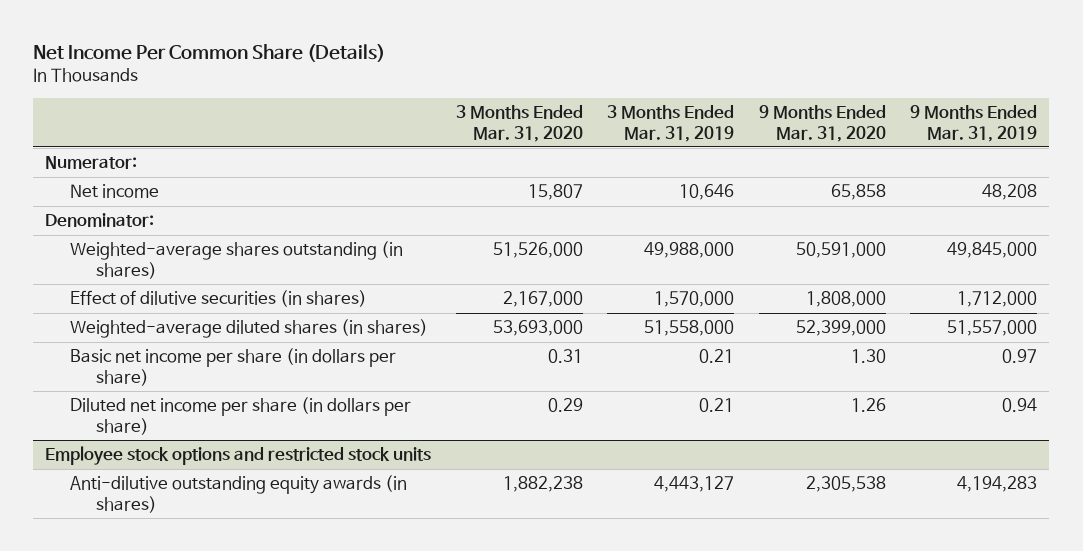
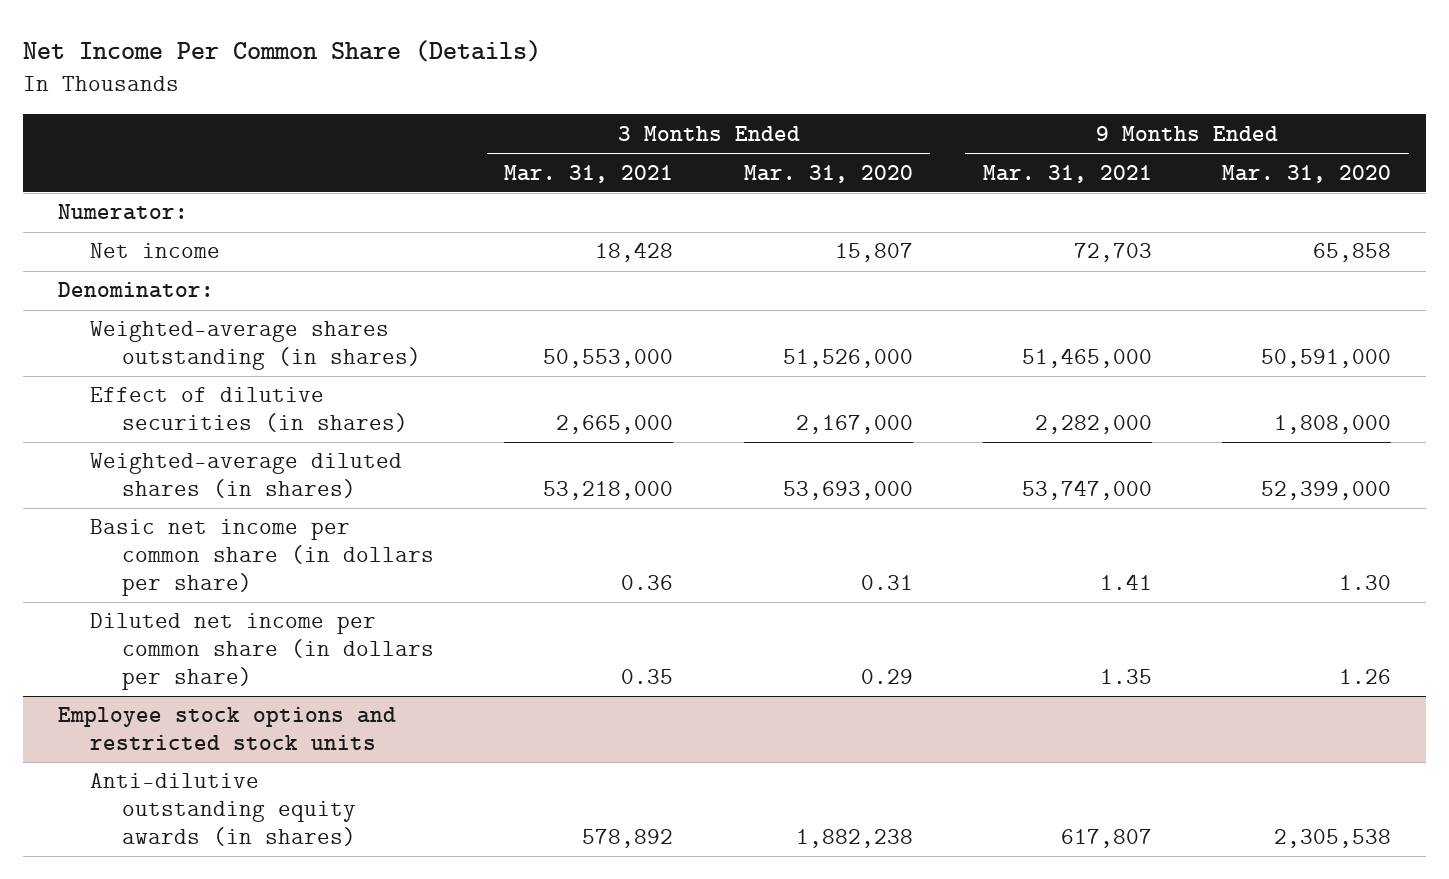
[607,104,735,142] 3 Months Ended Mar. 31, 2019 -> none
[910,104,1038,142] 9 Months Ended Mar. 31, 2019 -> none
none -> [504,164,674,183] Mar. 31, 2021
none -> [982,164,1152,183] Mar. 31, 2021
[70,348,397,386] Basic net income per share (in dollars per share) -> [90,519,435,596] Basic net income per common share (in dollars per share)
[70,397,412,435] Diluted net income per share (in dollars per share) -> [90,613,435,690] Diluted net income per common share (in dollars per share)

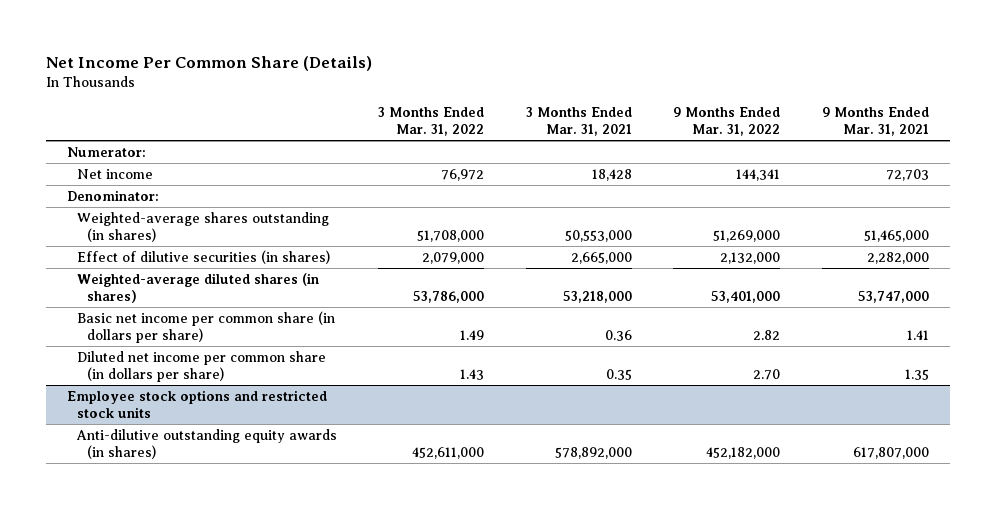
[743,164,913,183] Mar. 31, 2020 -> none
[1222,164,1392,183] Mar. 31, 2020 -> none
none -> [378,106,485,136] 3 Months Ended Mar. 31, 2022
none -> [673,106,781,136] 9 Months Ended Mar. 31, 2022
[582,828,674,848] 578,892 -> [554,446,632,459] 578,892,000
[1060,828,1152,848] 617,807 -> [852,446,929,459] 617,807,000

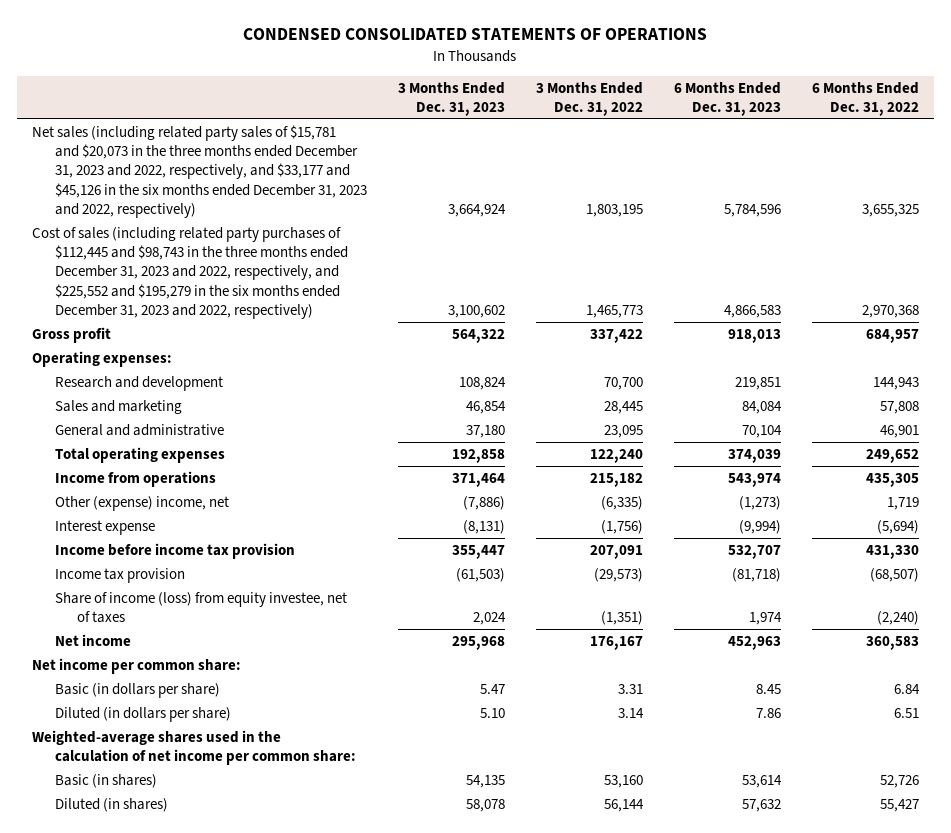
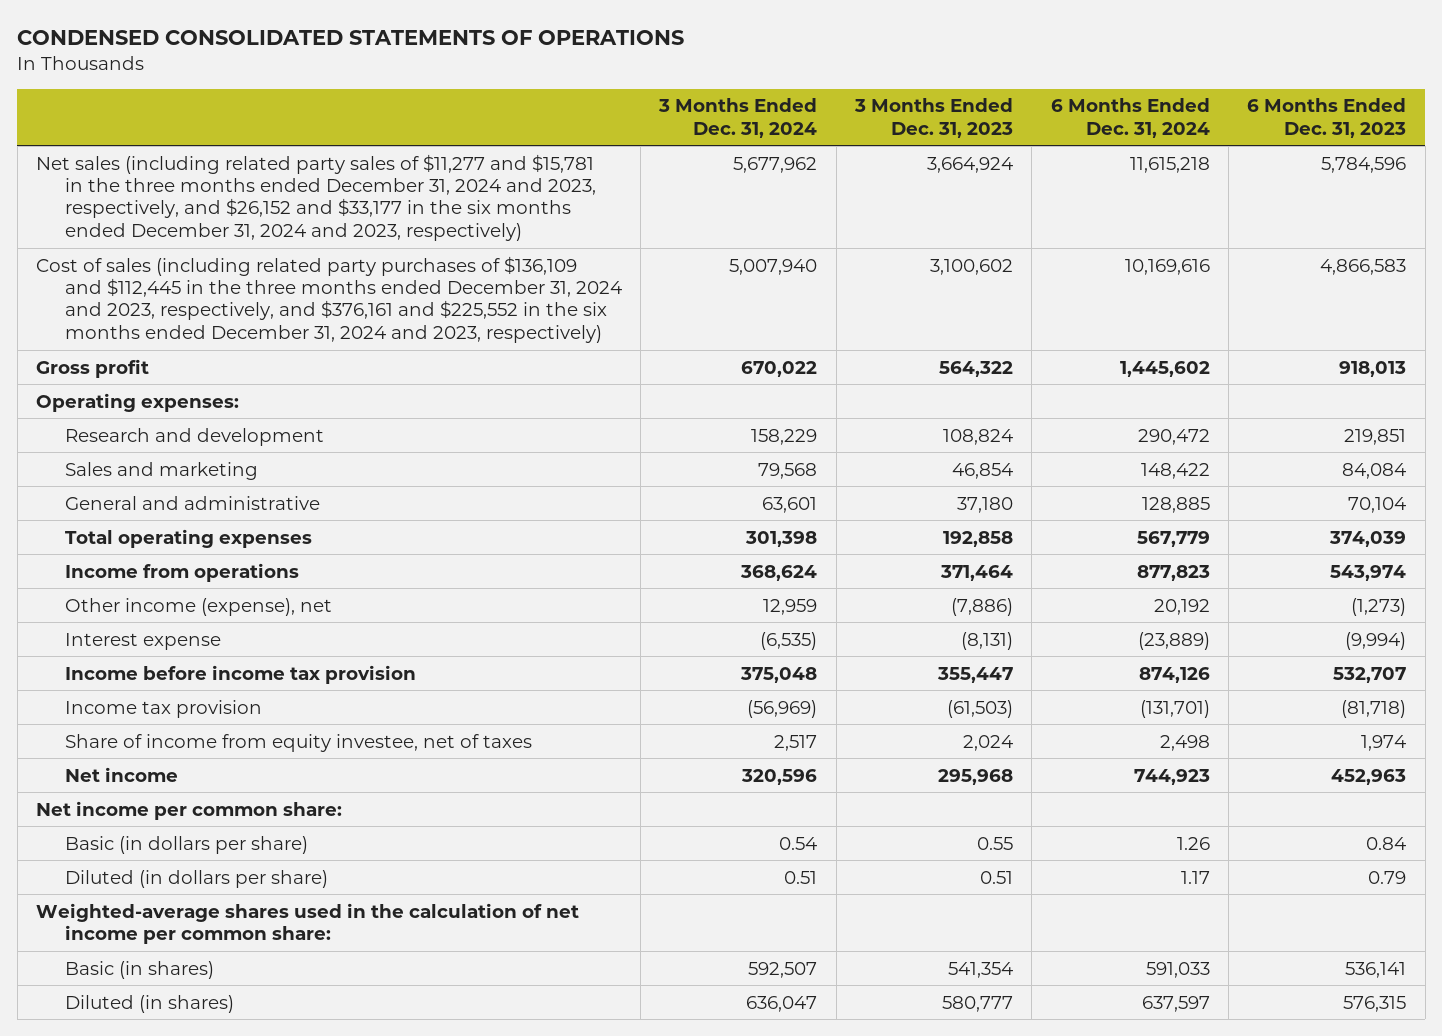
[535,81,643,116] 3 Months Ended Dec. 31, 2022 -> none
[811,81,919,116] 6 Months Ended Dec. 31, 2022 -> none
none -> [658,98,818,138] 3 Months Ended Dec. 31, 2024
none -> [1050,98,1210,138] 6 Months Ended Dec. 31, 2024
[32,124,367,218] Net sales (including related party sales of $15,781 and $20,073 in the three months ended December 31, 2023 and 2022, respectively, and $33,177 and $45,126 in the six months ended December 31, 2023 and 2022, respectively) -> [35,153,596,241] Net sales (including related party sales of $11,277 and $15,781 in the three months ended December 31, 2024 and 2023, respectively, and $26,152 and $33,177 in the six months ended December 31, 2024 and 2023, respectively)
[32,226,348,319] Cost of sales (including related party purchases of $112,445 and $98,743 in the three months ended December 31, 2023 and 2022, respectively, and $225,552 and $195,279 in the six months ended December 31, 2023 and 2022, respectively) -> [35,255,622,343] Cost of sales (including related party purchases of $136,109 and $112,445 in the three months ended December 31, 2024 and 2023, respectively, and $376,161 and $225,552 in the six months ended December 31, 2024 and 2023, respectively)
[54,495,229,511] Other (expense) income, net -> [64,597,332,616] Other income (expense), net
[54,591,347,624] Share of income (loss) from equity investee, net of taxes -> [64,733,532,752] Share of income from equity investee, net of taxes
[479,683,505,694] 5.47 -> [977,836,1014,850] 0.55
[755,683,781,694] 8.45 -> [1366,836,1407,850] 0.84
[479,707,505,718] 5.10 -> [980,870,1014,884] 0.51
[755,707,781,718] 7.86 -> [1368,870,1407,884] 0.79
[465,774,505,788] 54,135 -> [948,961,1014,978] 541,354
[741,774,782,788] 53,614 -> [1345,961,1407,978] 536,141
[465,798,505,812] 58,078 -> [942,995,1014,1012] 580,777
[741,798,781,812] 57,632 -> [1343,995,1407,1012] 576,315

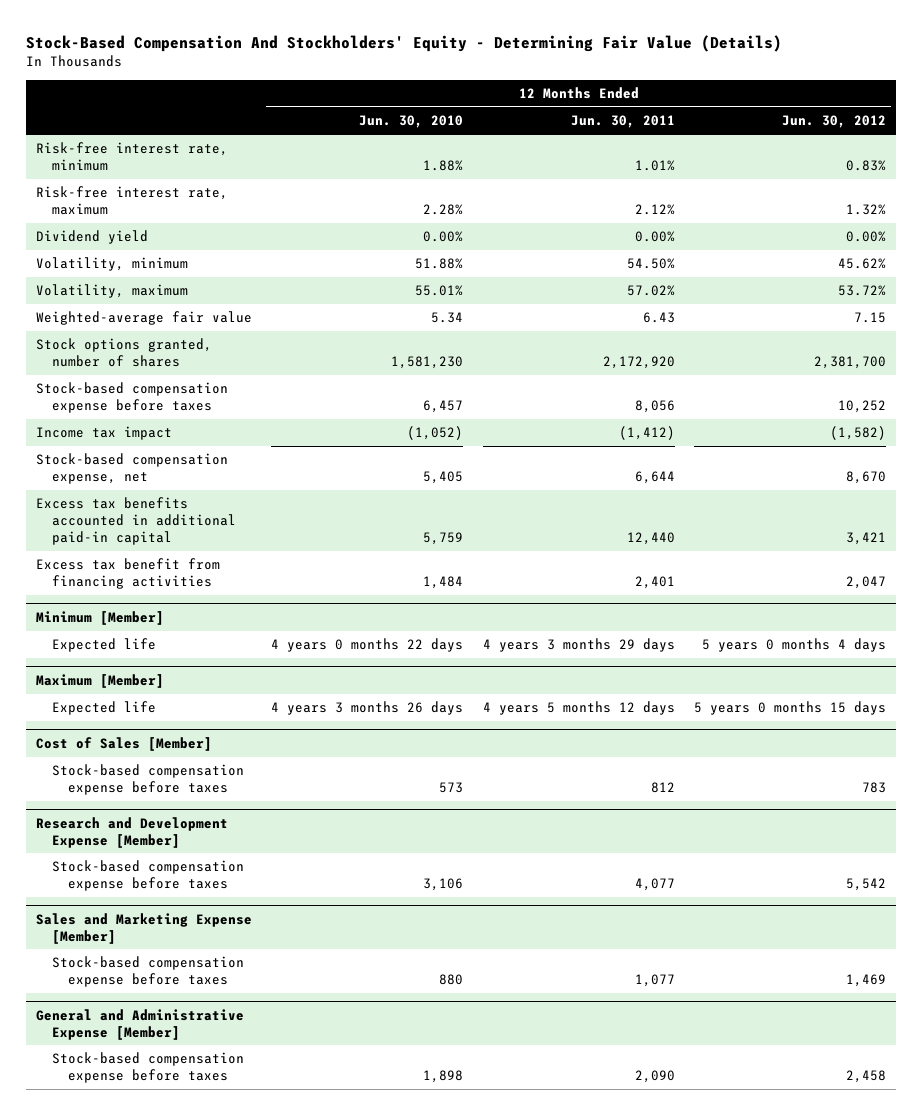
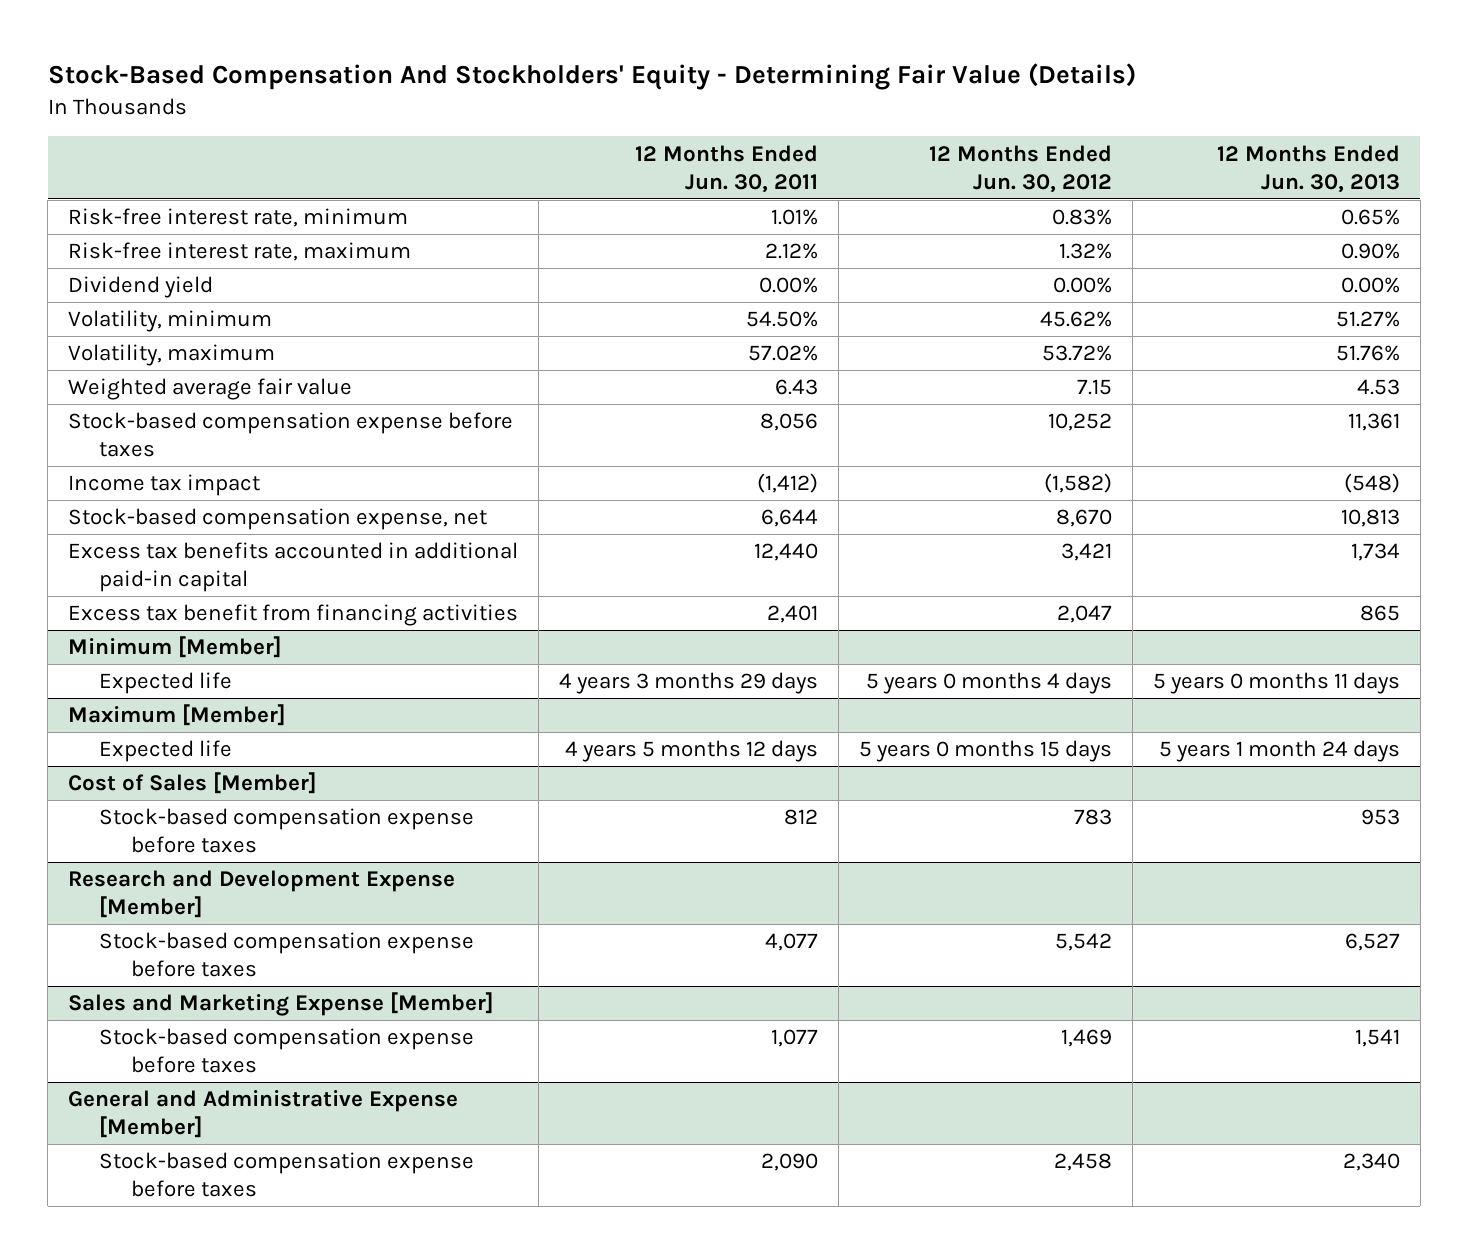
[359,115,464,129] Jun. 30, 2010 -> none
none -> [1216,144,1400,193] 12 Months Ended Jun. 30, 2013
[35,338,212,368] Stock options granted, number of shares -> none
[35,311,252,326] Weighted-average fair value -> [68,378,353,401] Weighted average fair value

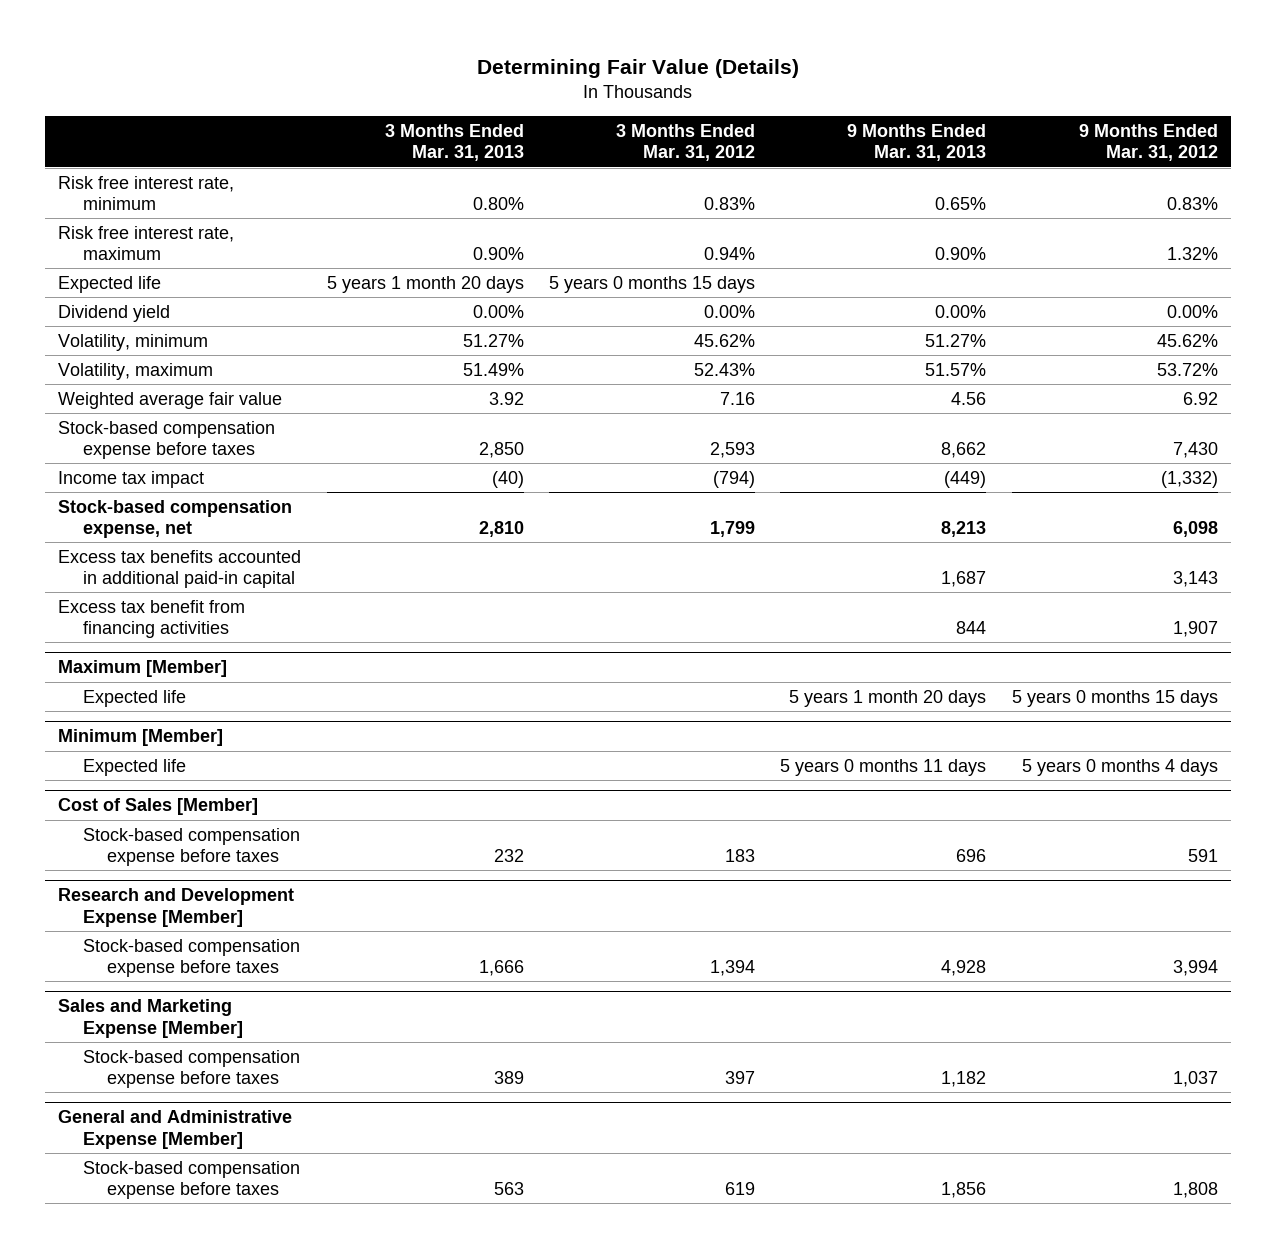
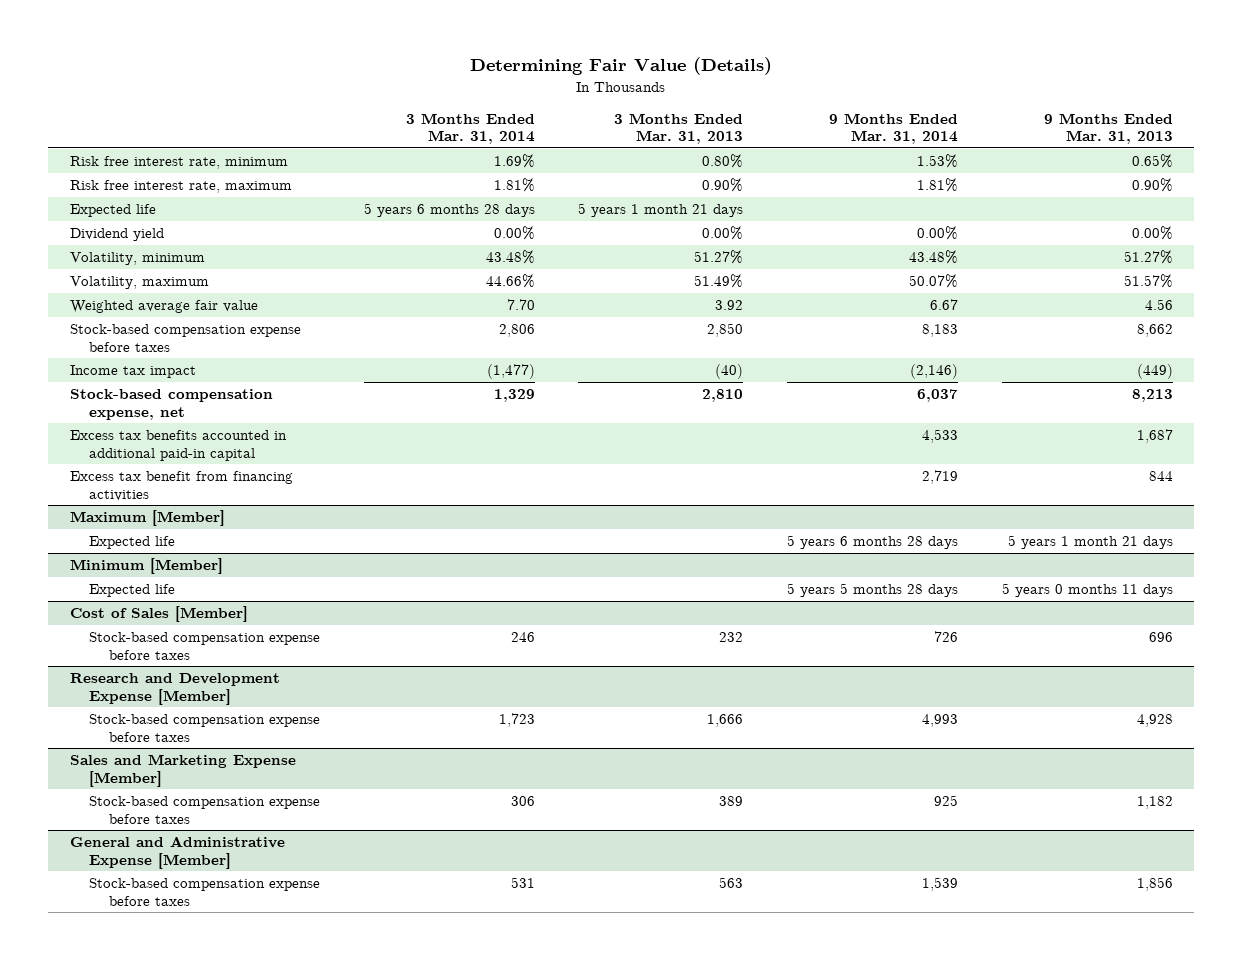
[616,124,756,162] 3 Months Ended Mar. 31, 2012 -> none
[1078,124,1218,162] 9 Months Ended Mar. 31, 2012 -> none
none -> [405,112,535,145] 3 Months Ended Mar. 31, 2014
none -> [829,112,959,145] 9 Months Ended Mar. 31, 2014
[326,275,524,293] 5 years 1 month 20 days -> [578,203,744,218] 5 years 1 month 21 days
[789,689,987,707] 5 years 1 month 20 days -> [1007,535,1173,550] 5 years 1 month 21 days

